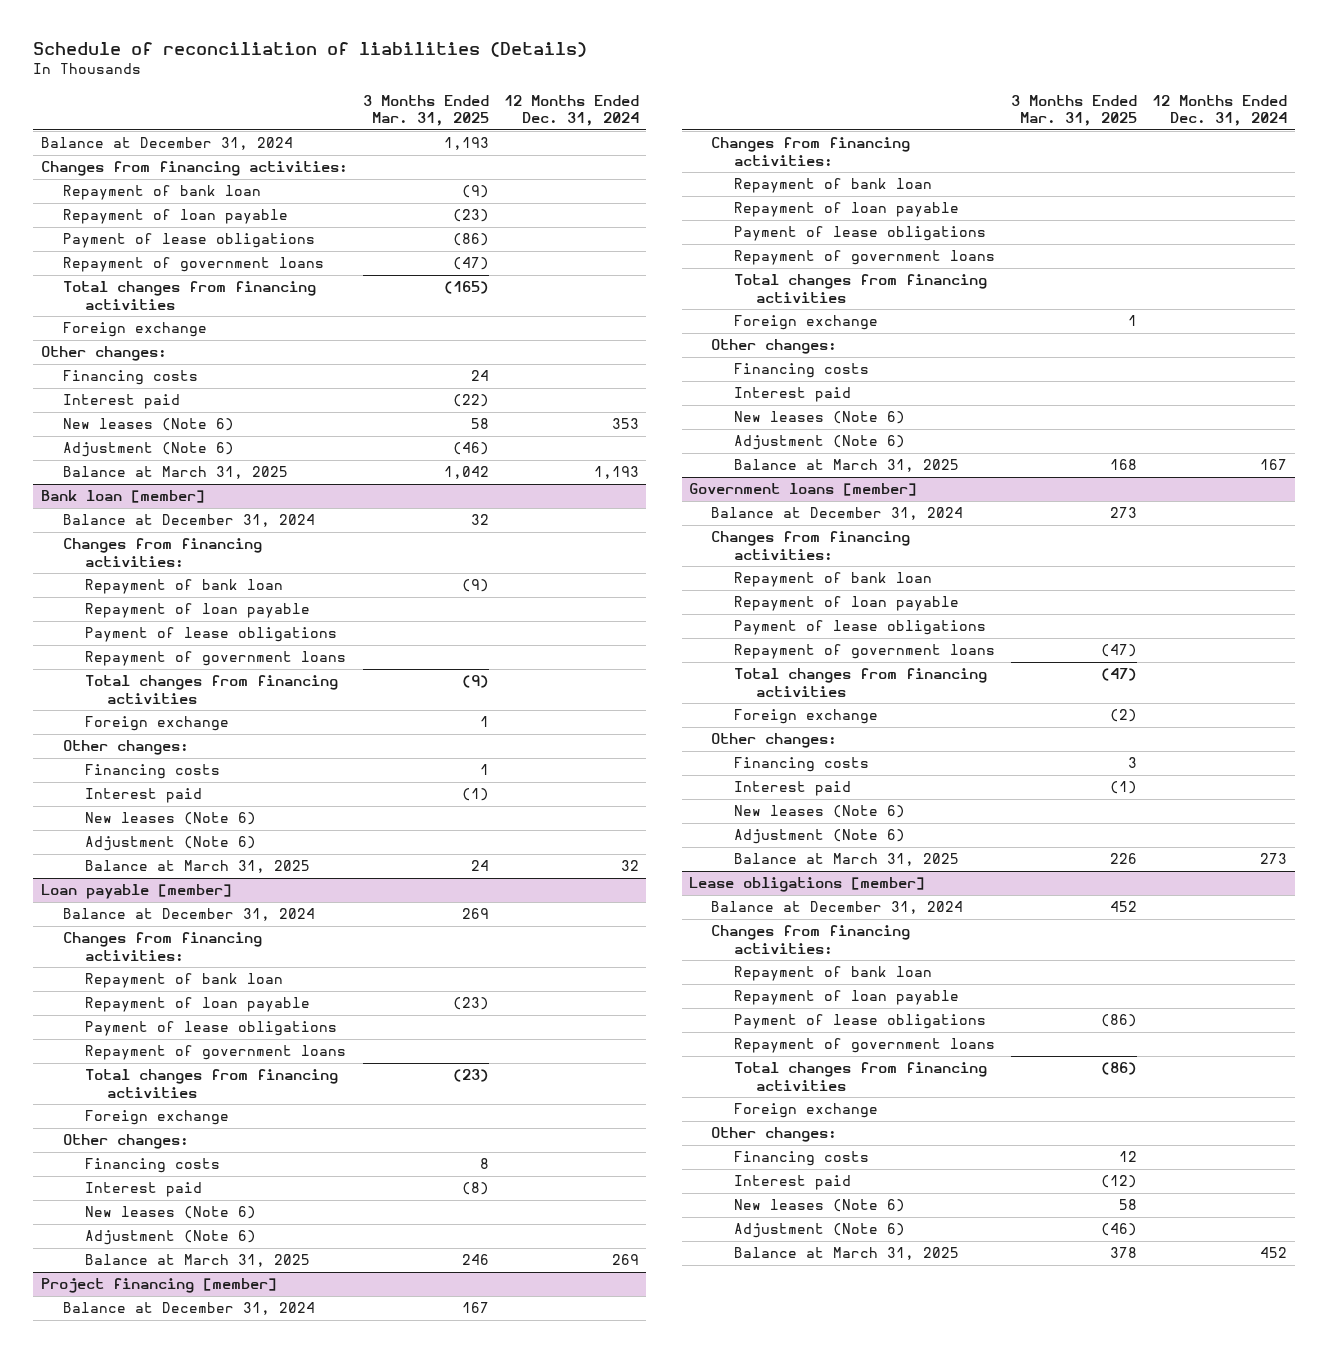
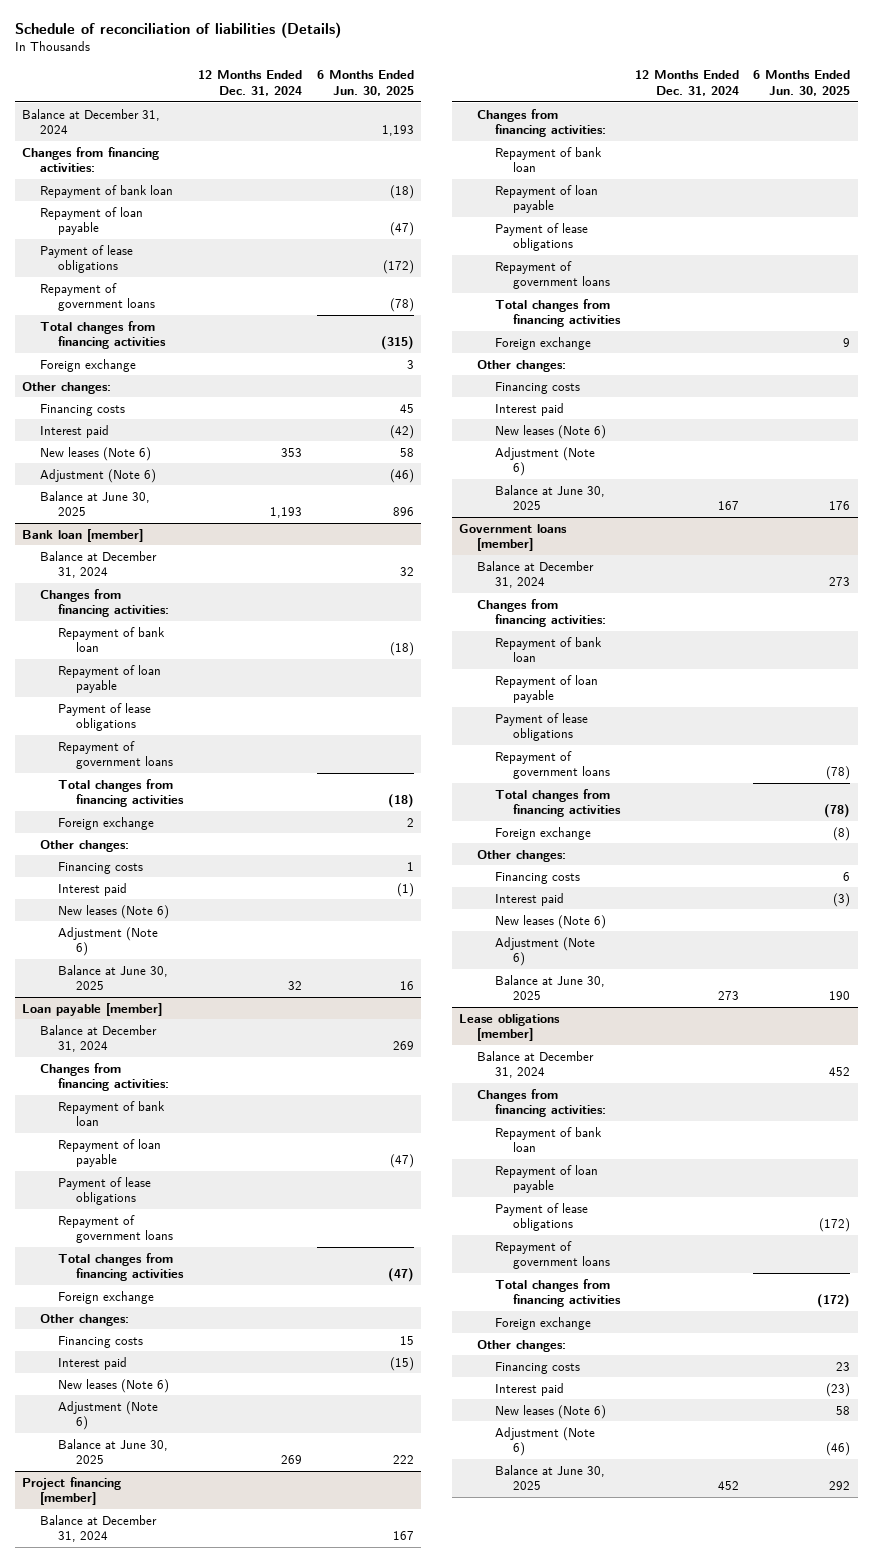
[362,95,489,127] 3 Months Ended Mar. 31, 2025 -> none
none -> [316,70,414,96] 6 Months Ended Jun. 30, 2025
[62,466,288,480] Balance at March 31, 2025 -> [40,490,151,517] Balance at June 30, 2025
[85,860,311,874] Balance at March 31, 2025 -> [58,964,169,991] Balance at June 30, 2025
[85,1254,311,1268] Balance at March 31, 2025 -> [58,1438,169,1465] Balance at June 30, 2025
[733,459,959,473] Balance at March 31, 2025 -> [495,484,606,511] Balance at June 30, 2025
[733,853,959,867] Balance at March 31, 2025 -> [495,974,606,1001] Balance at June 30, 2025
[733,1247,959,1261] Balance at March 31, 2025 -> [495,1464,606,1491] Balance at June 30, 2025

